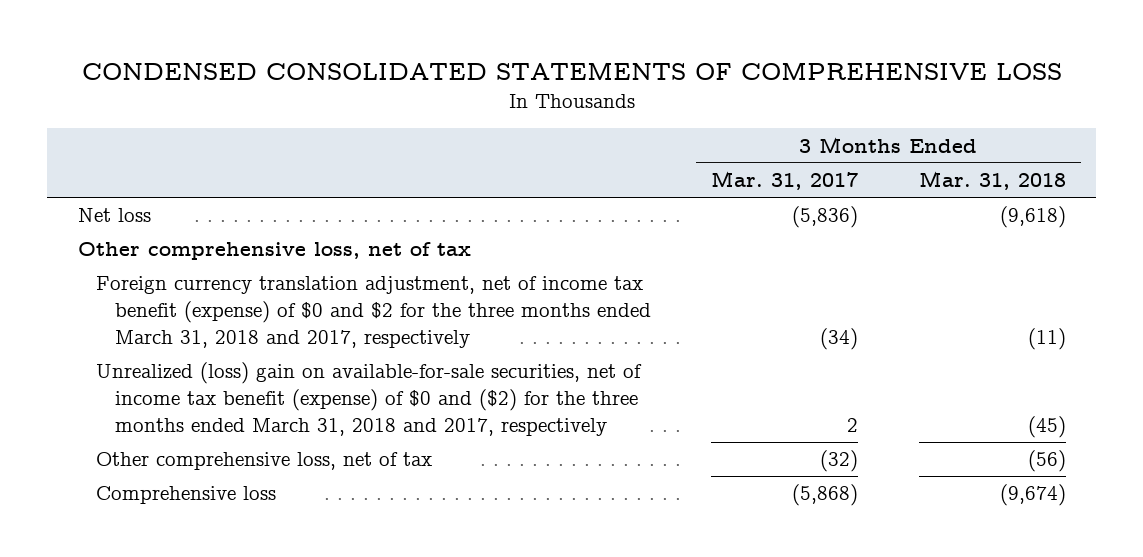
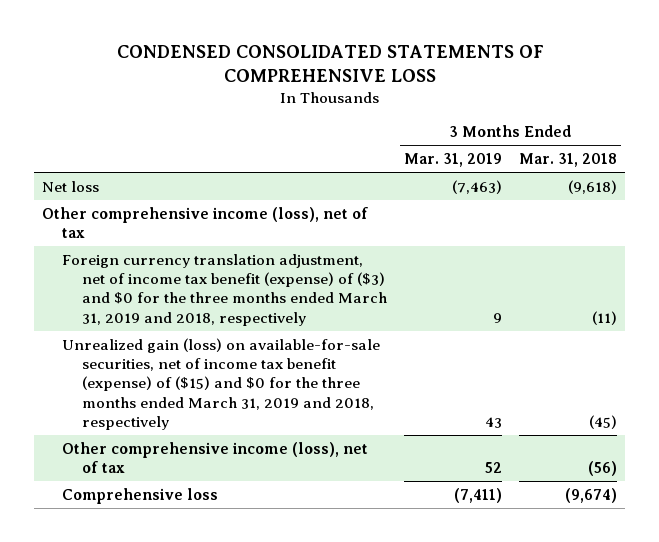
[711,171,859,191] Mar. 31, 2017 -> none
none -> [403,153,502,168] Mar. 31, 2019
[77,242,471,261] Other comprehensive loss, net of tax -> [42,206,369,239] Other comprehensive income (loss), net of tax
[96,276,651,348] Foreign currency translation adjustment, net of income tax benefit (expense) of $0 and $2 for the three months ended March 31, 2018 and 2017, respectively -> [62,253,388,326] Foreign currency translation adjustment, net of income tax benefit (expense) of ($3) and $0 for the three months ended March 31, 2019 and 2018, respectively
[96,362,643,436] Unrealized (loss) gain on available-for-sale securities, net of income tax benefit (expense) of $0 and ($2) for the three months ended March 31, 2018 and 2017, respectively -> [62,337,381,431] Unrealized gain (loss) on available-for-sale securities, net of income tax benefit (expense) of ($15) and $0 for the three months ended March 31, 2019 and 2018, respectively
[96,452,433,471] Other comprehensive loss, net of tax -> [62,441,369,474] Other comprehensive income (loss), net of tax

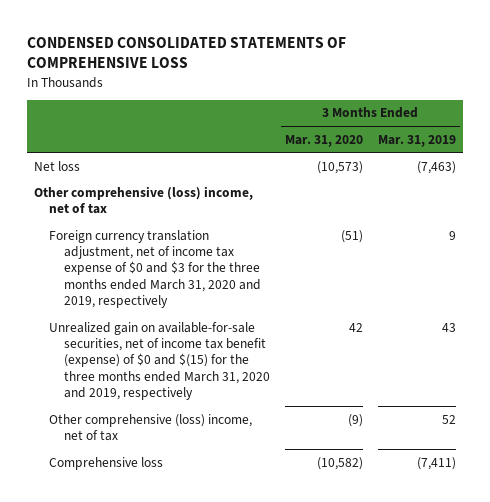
[518,153,617,168] Mar. 31, 2018 -> none
none -> [285,134,364,147] Mar. 31, 2020
[42,206,369,239] Other comprehensive income (loss), net of tax -> [34,185,254,214] Other comprehensive (loss) income, net of tax
[62,253,388,326] Foreign currency translation adjustment, net of income tax benefit (expense) of ($3) and $0 for the three months ended March 31, 2019 and 2018, respectively -> [49,229,262,309] Foreign currency translation adjustment, net of income tax expense of $0 and $3 for the three months ended March 31, 2020 and 2019, respectively
[62,337,381,431] Unrealized gain (loss) on available-for-sale securities, net of income tax benefit (expense) of ($15) and $0 for the three months ended March 31, 2019 and 2018, respectively -> [49,321,271,401] Unrealized gain on available-for-sale securities, net of income tax benefit (expense) of $0 and $(15) for the three months ended March 31, 2020 and 2019, respectively
[62,441,369,474] Other comprehensive income (loss), net of tax -> [49,413,253,441] Other comprehensive (loss) income, net of tax

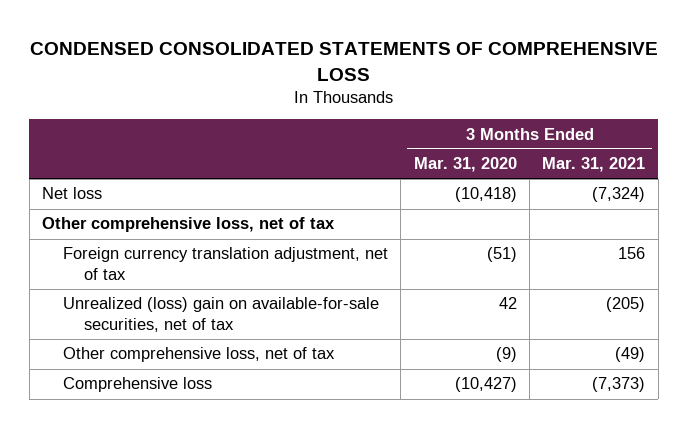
[377,134,456,147] Mar. 31, 2019 -> none
none -> [542,157,646,173] Mar. 31, 2021
[317,160,364,174] (10,573) -> [454,187,517,203] (10,418)
[34,185,254,214] Other comprehensive (loss) income, net of tax -> [42,217,336,233] Other comprehensive loss, net of tax
[49,229,262,309] Foreign currency translation adjustment, net of income tax expense of $0 and $3 for the three months ended March 31, 2020 and 2019, respectively -> [62,247,388,281] Foreign currency translation adjustment, net of tax
[49,321,271,401] Unrealized gain on available-for-sale securities, net of income tax benefit (expense) of $0 and $(15) for the three months ended March 31, 2020 and 2019, respectively -> [62,297,379,333] Unrealized (loss) gain on available-for-sale securities, net of tax
[49,413,253,441] Other comprehensive (loss) income, net of tax -> [62,347,335,363] Other comprehensive loss, net of tax
[317,456,364,470] (10,582) -> [454,377,517,393] (10,427)

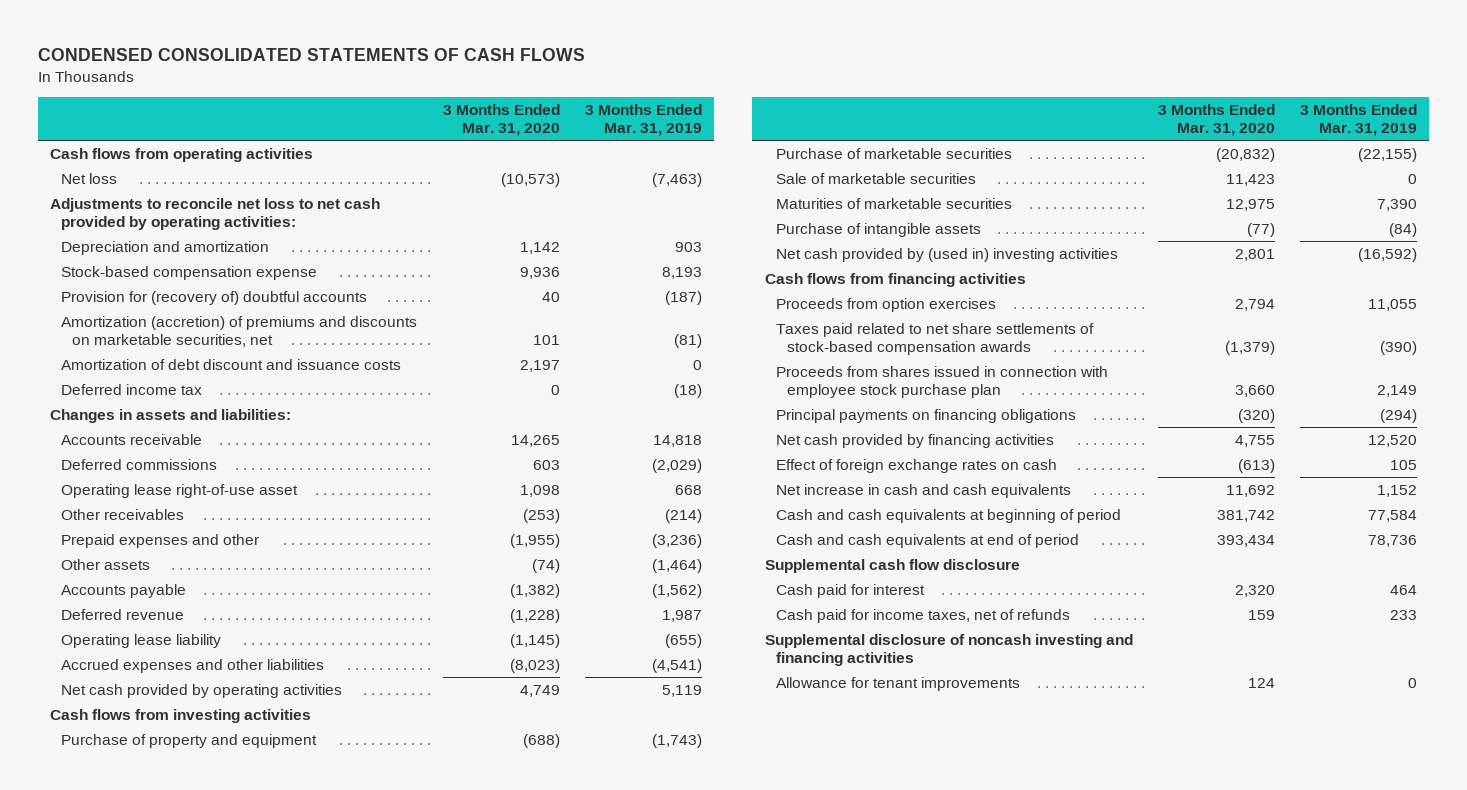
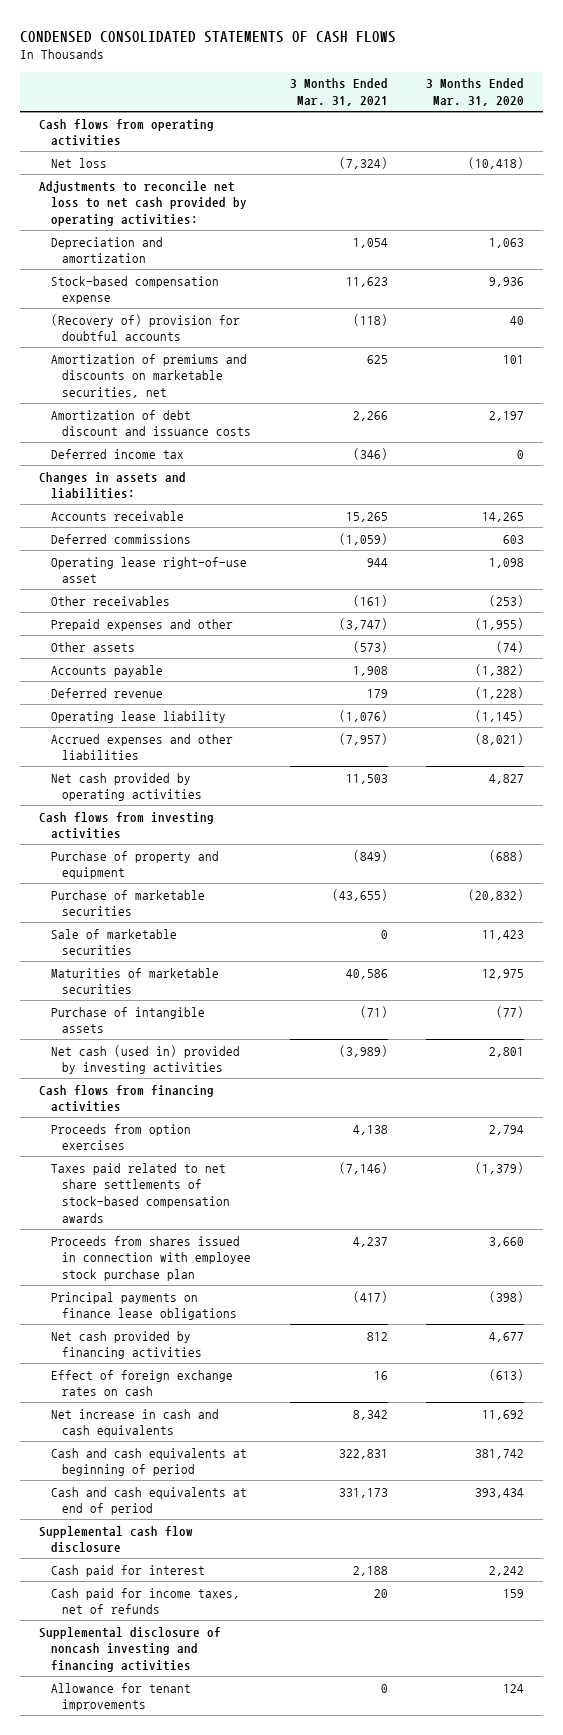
[584,103,702,137] 3 Months Ended Mar. 31, 2019 -> none
none -> [289,78,388,106] 3 Months Ended Mar. 31, 2021
[500,172,560,187] (10,573) -> [467,156,524,169] (10,418)
[519,241,560,254] 1,142 -> [488,237,524,248] 1,063
[60,290,367,305] Provision for (recovery of) doubtful accounts -> [50,313,240,342] (Recovery of) provision for doubtful accounts
[60,315,417,347] Amortization (accretion) of premiums and discounts on marketable securities, net -> [50,353,247,399] Amortization of premiums and discounts on marketable securities, net
[509,658,560,673] (8,023) -> [474,732,524,745] (8,021)
[519,684,560,697] 4,749 -> [488,773,524,784] 4,827
[775,247,1118,262] Net cash provided by (used in) investing activities -> [50,1044,240,1075] Net cash (used in) provided by investing activities
[775,408,1076,423] Principal payments on financing obligations -> [50,1291,238,1321] Principal payments on finance lease obligations
[1237,408,1275,423] (320) -> [488,1290,524,1303] (398)
[1234,434,1275,447] 4,755 -> [488,1331,524,1342] 4,677
[1234,584,1275,597] 2,320 -> [488,1565,524,1576] 2,242

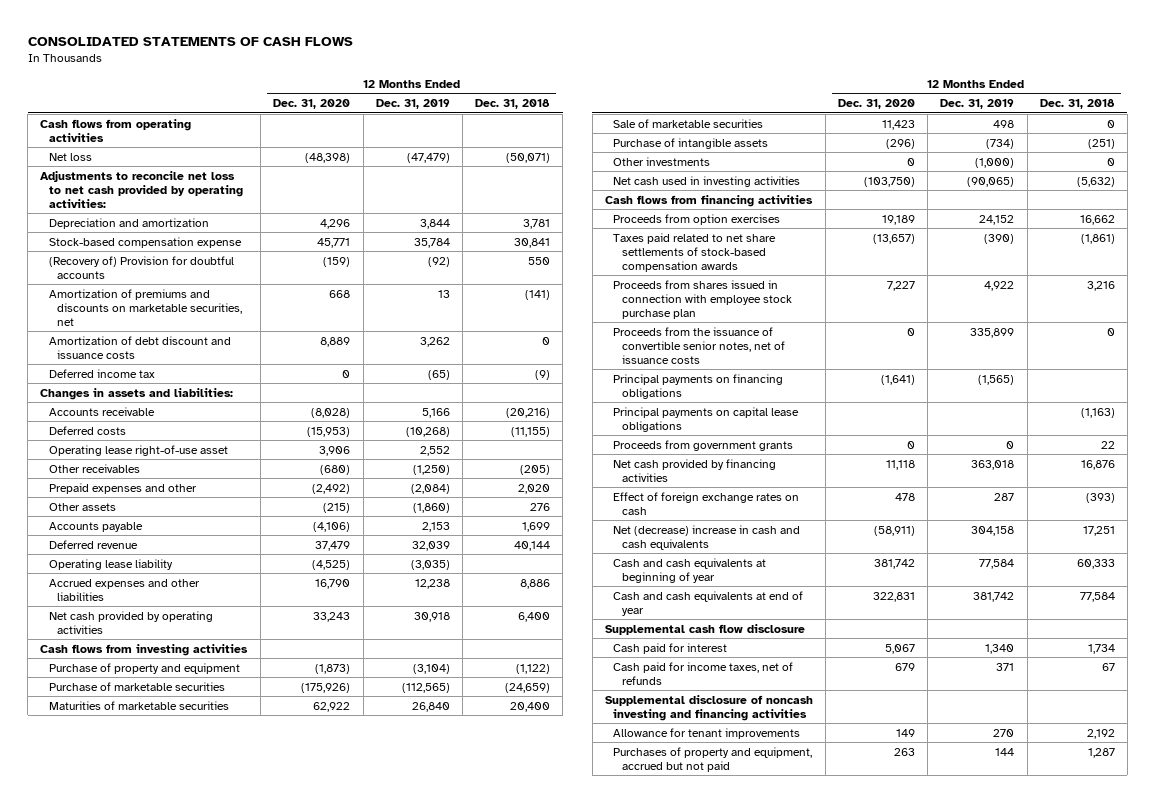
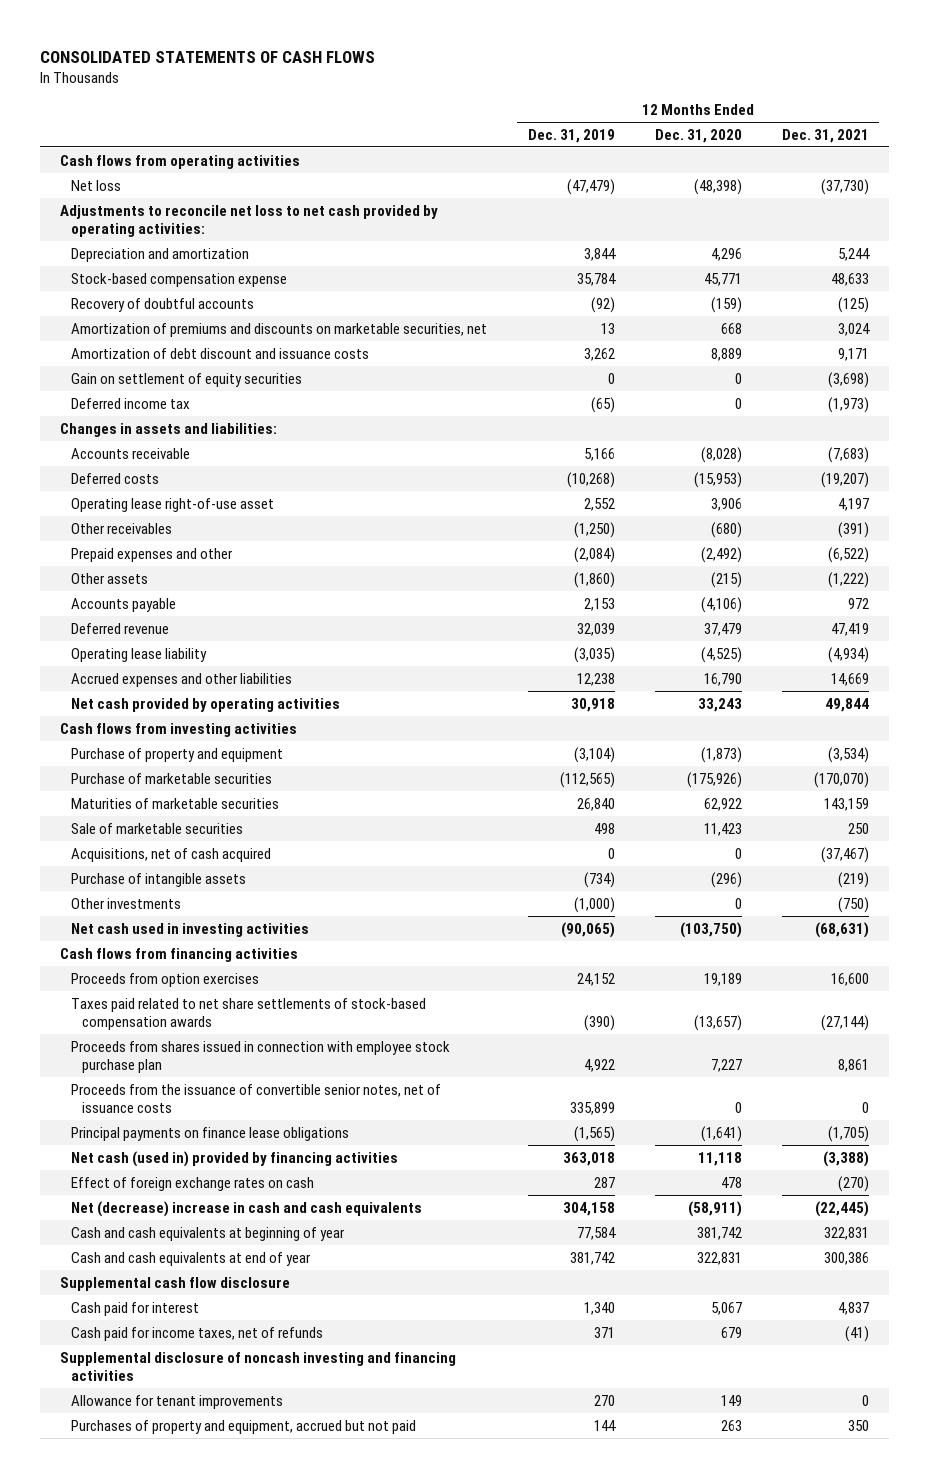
[474,99,550,110] Dec. 31, 2018 -> none
none -> [782,128,870,143] Dec. 31, 2021
[48,255,234,279] (Recovery of) Provision for doubtful accounts -> [71,297,255,312] Recovery of doubtful accounts
none -> [71,372,303,387] Gain on settlement of equity securities
none -> [71,847,272,862] Acquisitions, net of cash acquired
[613,406,800,432] Principal payments on capital lease obligations -> none
[613,439,794,451] Proceeds from government grants -> none
[613,373,784,399] Principal payments on financing obligations -> [71,1126,350,1141] Principal payments on finance lease obligations
[613,458,777,482] Net cash provided by financing activities -> [71,1150,399,1167] Net cash (used in) provided by financing activities

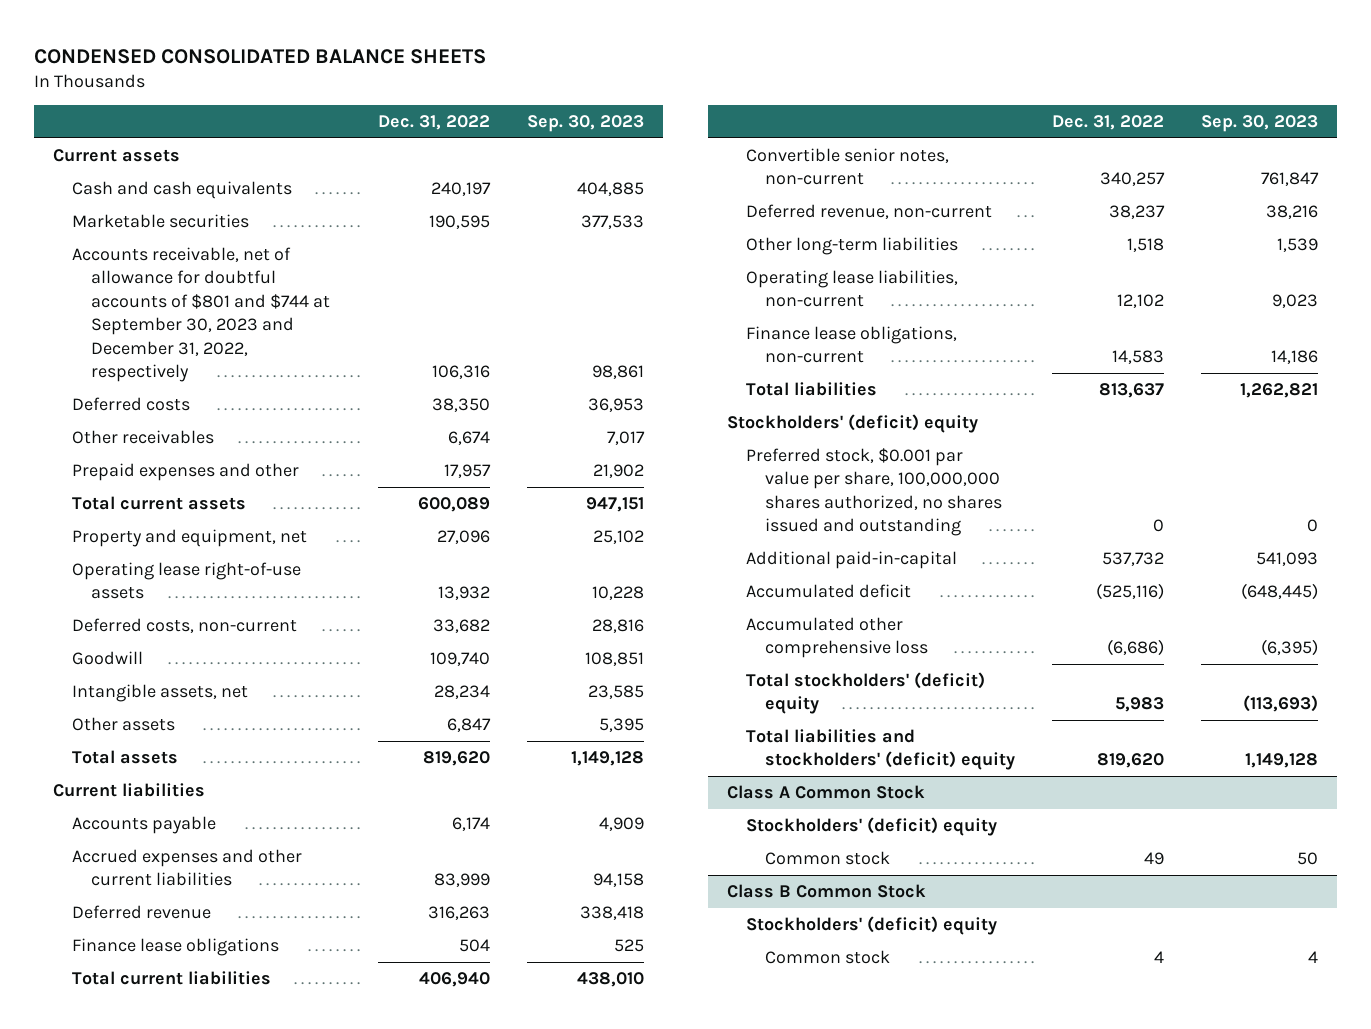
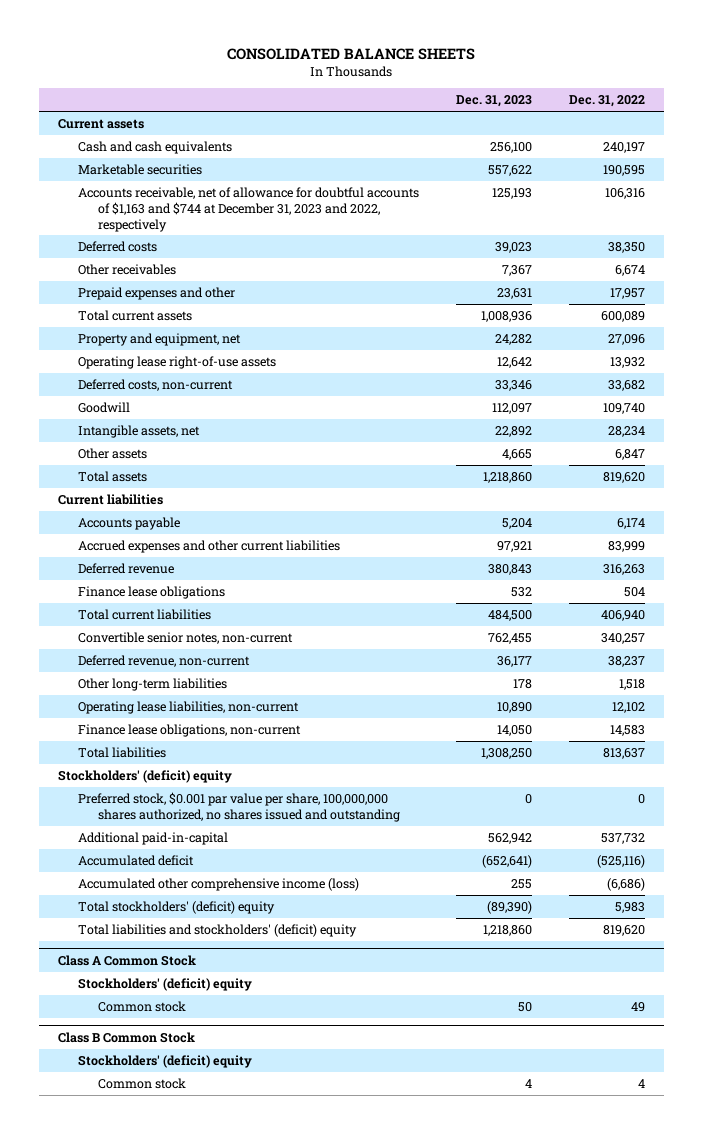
[34,48,487,64] CONDENSED CONSOLIDATED BALANCE SHEETS -> [227,47,476,60] CONSOLIDATED BALANCE SHEETS
[527,115,645,133] Sep. 30, 2023 -> none
none -> [456,95,533,108] Dec. 31, 2023
[72,247,331,383] Accounts receivable, net of allowance for doubtful accounts of $801 and $744 at September 30, 2023 and December 31, 2022, respectively -> [77,186,419,232] Accounts receivable, net of allowance for doubtful accounts of $1,163 and $744 at December 31, 2023 and 2022, respectively
[745,617,929,659] Accumulated other comprehensive loss -> [77,877,359,891] Accumulated other comprehensive income (loss)

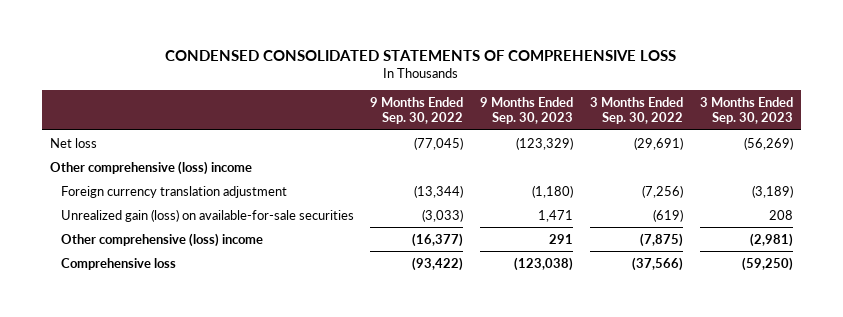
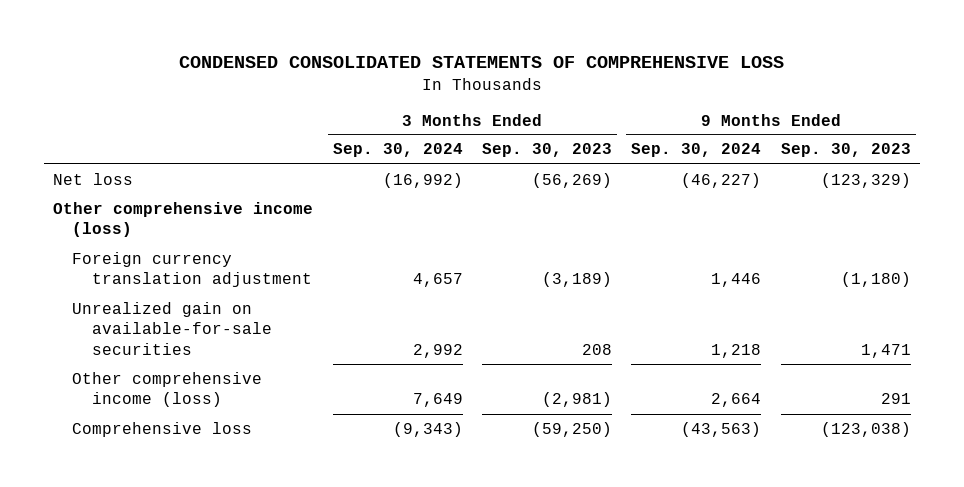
[370,96,464,124] 9 Months Ended Sep. 30, 2022 -> none
[589,96,683,124] 3 Months Ended Sep. 30, 2022 -> none
none -> [332,143,463,158] Sep. 30, 2024
none -> [631,143,762,158] Sep. 30, 2024
[50,160,253,175] Other comprehensive (loss) income -> [53,201,314,238] Other comprehensive income (loss)
[60,208,354,222] Unrealized gain (loss) on available-for-sale securities -> [72,301,272,355] Unrealized gain on available-for-sale securities
[60,232,263,247] Other comprehensive (loss) income -> [72,371,263,408] Other comprehensive income (loss)

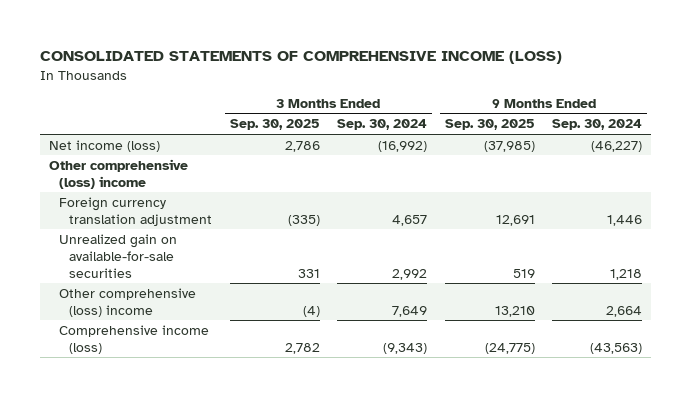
[178,56,784,69] CONDENSED CONSOLIDATED STATEMENTS OF COMPREHENSIVE LOSS -> [39,51,562,65] CONSOLIDATED STATEMENTS OF COMPREHENSIVE INCOME (LOSS)
[481,143,612,158] Sep. 30, 2023 -> none
[780,143,911,158] Sep. 30, 2023 -> none
none -> [229,119,320,131] Sep. 30, 2025
none -> [444,119,535,131] Sep. 30, 2025
[53,172,134,185] Net loss -> [48,139,160,152] Net income (loss)
[53,201,314,238] Other comprehensive income (loss) -> [48,158,188,189] Other comprehensive (loss) income
[72,371,263,408] Other comprehensive income (loss) -> [58,287,196,317] Other comprehensive (loss) income
[72,421,253,437] Comprehensive loss -> [58,324,209,354] Comprehensive income (loss)

